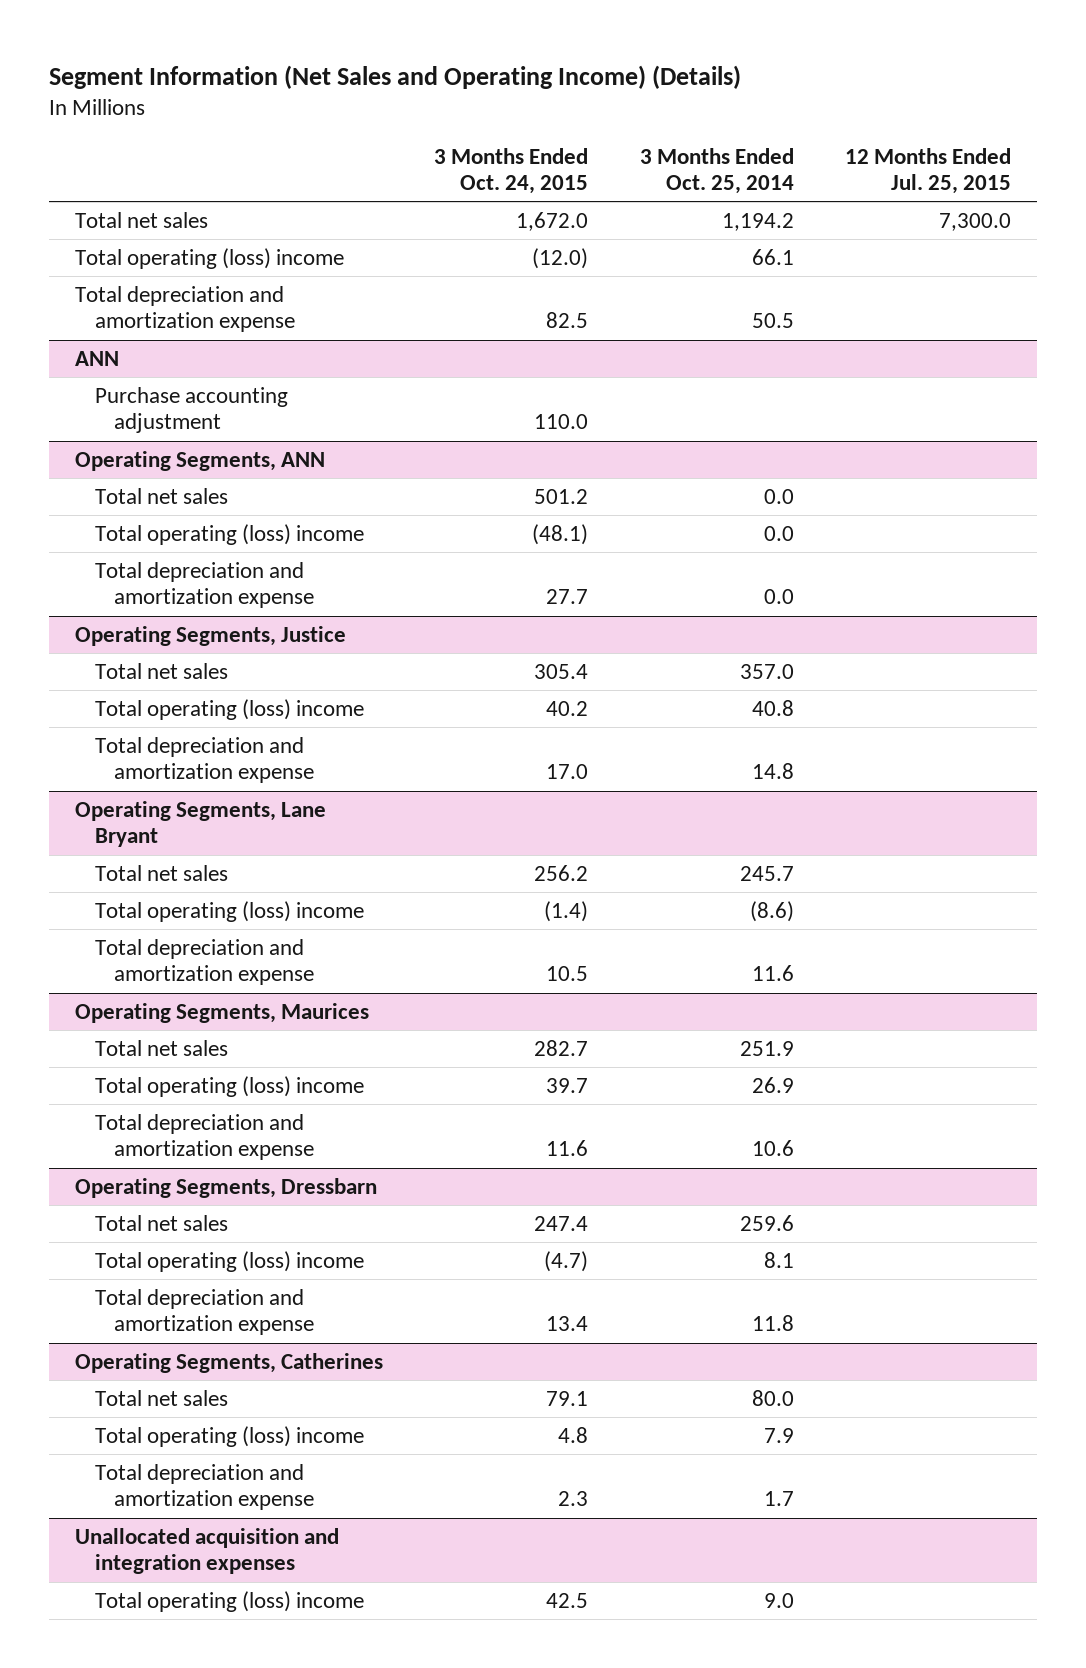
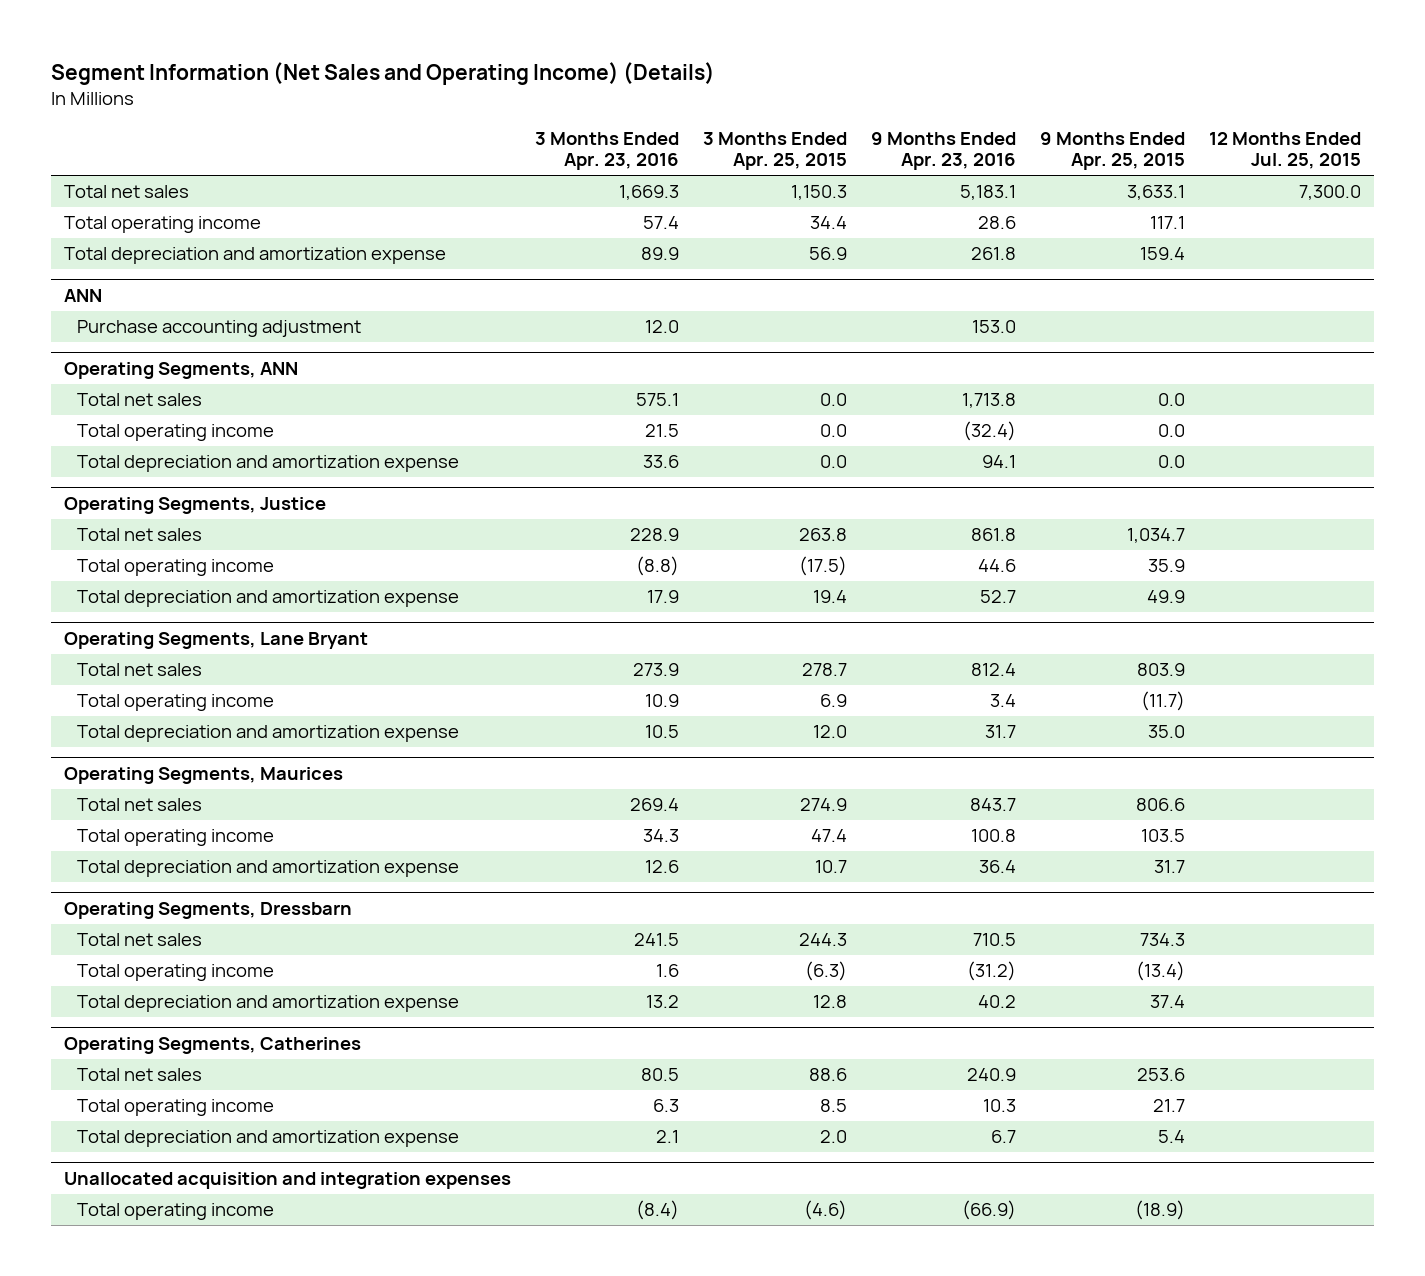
[434,147,589,195] 3 Months Ended Oct. 24, 2015 -> none
[639,147,794,195] 3 Months Ended Oct. 25, 2014 -> none
none -> [534,132,679,171] 3 Months Ended Apr. 23, 2016
none -> [702,132,847,171] 3 Months Ended Apr. 25, 2015
none -> [871,132,1017,171] 9 Months Ended Apr. 23, 2016
none -> [1040,132,1186,171] 9 Months Ended Apr. 25, 2015
[75,248,345,270] Total operating (loss) income -> [63,216,261,234] Total operating income
[94,524,364,546] Total operating (loss) income -> [76,424,274,442] Total operating income
[94,699,364,721] Total operating (loss) income -> [76,559,274,577] Total operating income
[94,901,364,923] Total operating (loss) income -> [76,694,274,712] Total operating income
[94,1076,364,1098] Total operating (loss) income -> [76,829,274,847] Total operating income
[94,1251,364,1273] Total operating (loss) income -> [76,964,274,982] Total operating income
[94,1426,364,1448] Total operating (loss) income -> [76,1099,274,1117] Total operating income
[94,1591,364,1613] Total operating (loss) income -> [76,1203,274,1221] Total operating income

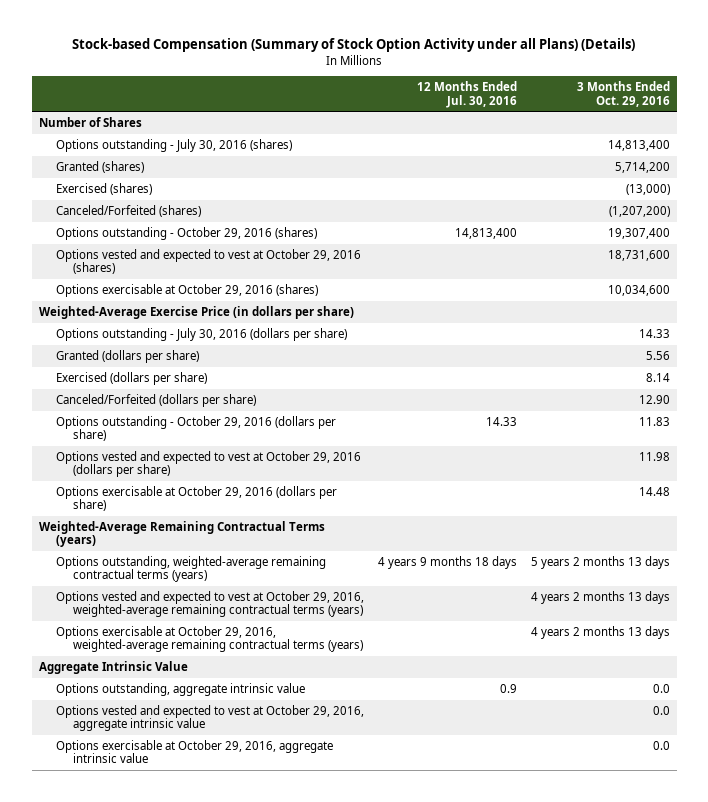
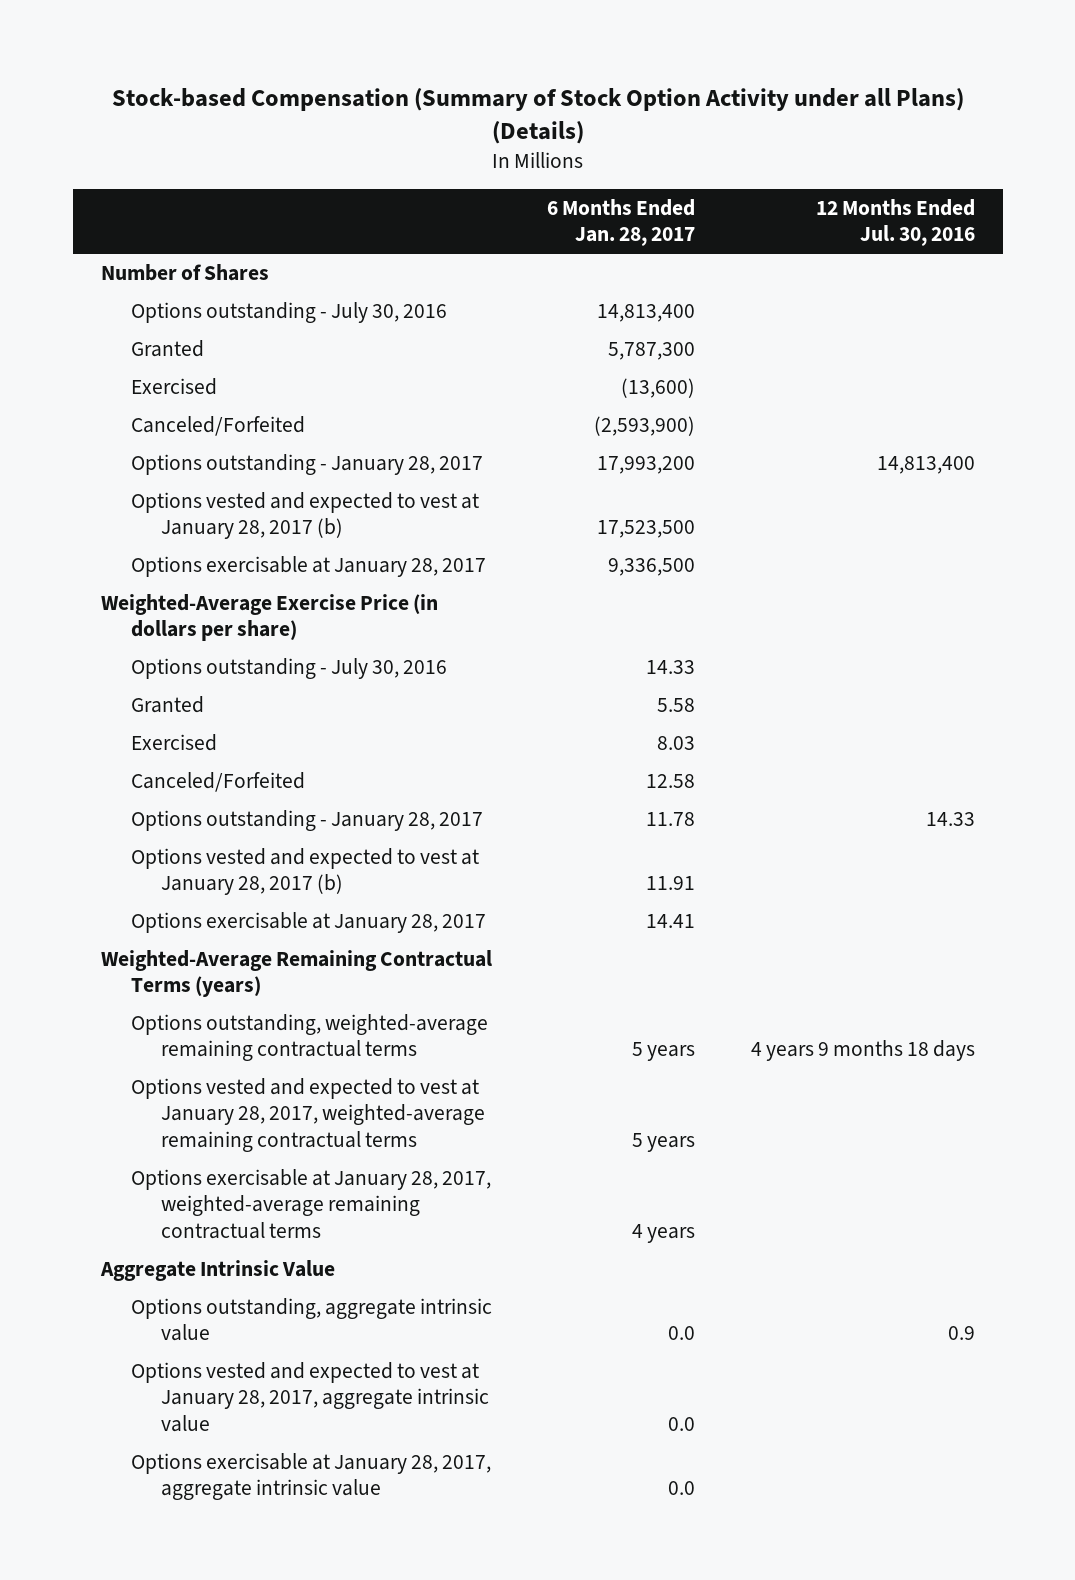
[576,81,670,107] 3 Months Ended Oct. 29, 2016 -> none
none -> [547,199,696,247] 6 Months Ended Jan. 28, 2017
[55,139,292,153] Options outstanding - July 30, 2016 (shares) -> [130,302,447,324] Options outstanding - July 30, 2016
[55,161,144,174] Granted (shares) -> [130,340,204,358] Granted
[55,183,152,196] Exercised (shares) -> [130,378,217,396] Exercised
[55,205,201,218] Canceled/Forfeited (shares) -> [130,416,305,437] Canceled/Forfeited
[55,227,317,241] Options outstanding - October 29, 2016 (shares) -> [130,454,483,476] Options outstanding - January 28, 2017
[55,249,361,275] Options vested and expected to vest at October 29, 2016 (shares) -> [130,492,479,540] Options vested and expected to vest at January 28, 2017 (b)
[55,284,318,298] Options exercisable at October 29, 2016 (shares) -> [130,556,486,578] Options exercisable at January 28, 2017
[55,328,347,342] Options outstanding - July 30, 2016 (dollars per share) -> [130,658,447,680] Options outstanding - July 30, 2016
[55,350,199,364] Granted (dollars per share) -> [130,696,204,714] Granted
[55,372,207,386] Exercised (dollars per share) -> [130,734,217,752] Exercised
[55,394,256,408] Canceled/Forfeited (dollars per share) -> [130,772,305,793] Canceled/Forfeited
[55,416,336,442] Options outstanding - October 29, 2016 (dollars per share) -> [130,810,483,832] Options outstanding - January 28, 2017
[55,451,361,478] Options vested and expected to vest at October 29, 2016 (dollars per share) -> [130,848,479,896] Options vested and expected to vest at January 28, 2017 (b)
[55,486,337,512] Options exercisable at October 29, 2016 (dollars per share) -> [130,912,486,934] Options exercisable at January 28, 2017
[55,556,326,583] Options outstanding, weighted-average remaining contractual terms (years) -> [130,1014,488,1062] Options outstanding, weighted-average remaining contractual terms
[55,591,364,618] Options vested and expected to vest at October 29, 2016, weighted-average remaining contractual terms (years) -> [130,1078,485,1152] Options vested and expected to vest at January 28, 2017, weighted-average remaining contractual terms
[55,626,364,653] Options exercisable at October 29, 2016, weighted-average remaining contractual terms (years) -> [130,1169,491,1239] Options exercisable at January 28, 2017, weighted-average remaining contractual terms
[55,705,364,732] Options vested and expected to vest at October 29, 2016, aggregate intrinsic value -> [130,1362,489,1432] Options vested and expected to vest at January 28, 2017, aggregate intrinsic value
[55,740,333,764] Options exercisable at October 29, 2016, aggregate intrinsic value -> [130,1453,491,1501] Options exercisable at January 28, 2017, aggregate intrinsic value

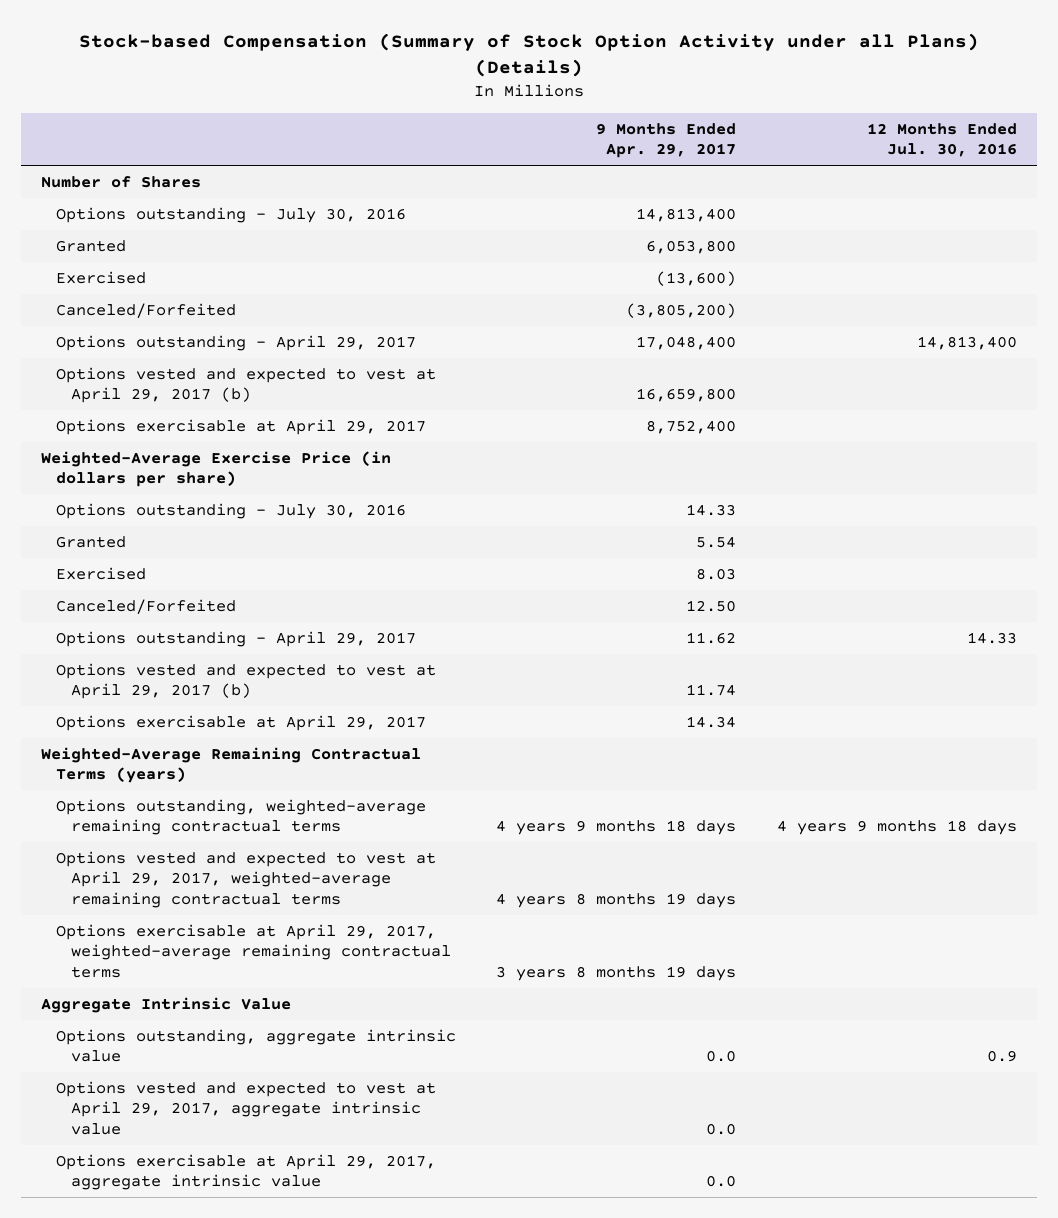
[547,199,696,247] 6 Months Ended Jan. 28, 2017 -> none
none -> [596,122,737,159] 9 Months Ended Apr. 29, 2017
[130,454,483,476] Options outstanding - January 28, 2017 -> [55,334,416,351] Options outstanding - April 29, 2017
[130,492,479,540] Options vested and expected to vest at January 28, 2017 (b) -> [55,366,436,404] Options vested and expected to vest at April 29, 2017 (b)
[130,556,486,578] Options exercisable at January 28, 2017 -> [55,418,426,435] Options exercisable at April 29, 2017
[130,810,483,832] Options outstanding - January 28, 2017 -> [55,630,416,647] Options outstanding - April 29, 2017
[130,848,479,896] Options vested and expected to vest at January 28, 2017 (b) -> [55,662,436,700] Options vested and expected to vest at April 29, 2017 (b)
[130,912,486,934] Options exercisable at January 28, 2017 -> [55,714,426,731] Options exercisable at April 29, 2017
[130,1078,485,1152] Options vested and expected to vest at January 28, 2017, weighted-average remaining contractual terms -> [55,850,436,908] Options vested and expected to vest at April 29, 2017, weighted-average remaining contractual terms
[130,1169,491,1239] Options exercisable at January 28, 2017, weighted-average remaining contractual terms -> [55,923,451,978] Options exercisable at April 29, 2017, weighted-average remaining contractual terms
[130,1362,489,1432] Options vested and expected to vest at January 28, 2017, aggregate intrinsic value -> [55,1080,436,1135] Options vested and expected to vest at April 29, 2017, aggregate intrinsic value
[130,1453,491,1501] Options exercisable at January 28, 2017, aggregate intrinsic value -> [55,1153,436,1191] Options exercisable at April 29, 2017, aggregate intrinsic value

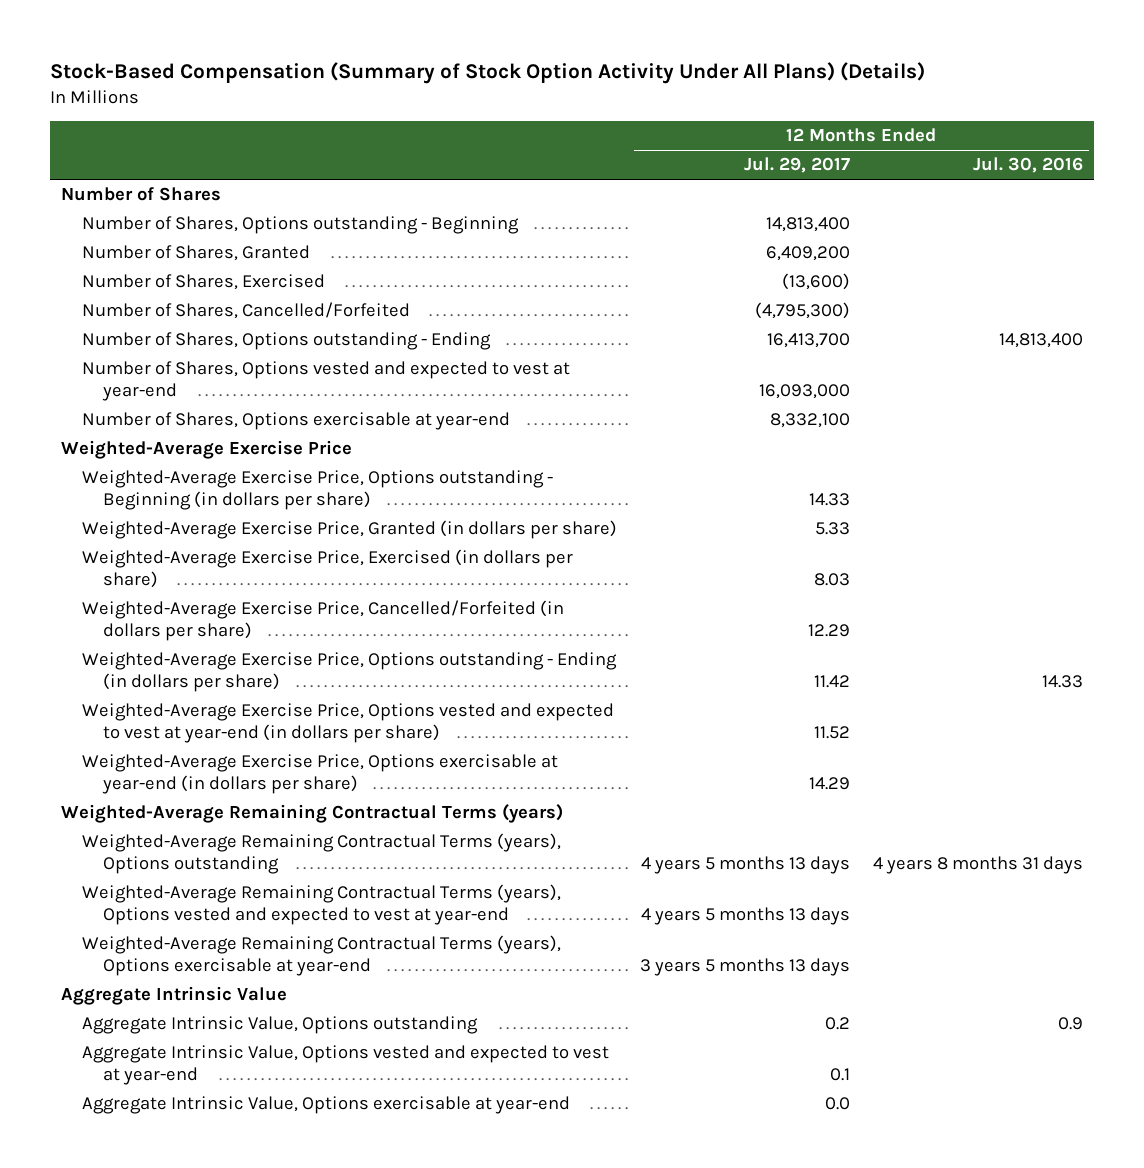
[78,32,979,78] Stock-based Compensation (Summary of Stock Option Activity under all Plans) (Details) -> [49,62,925,85] Stock-Based Compensation (Summary of Stock Option Activity Under All Plans) (Details)
[596,122,737,159] 9 Months Ended Apr. 29, 2017 -> none
none -> [743,157,850,174] Jul. 29, 2017
[55,239,126,252] Granted -> none
[55,206,406,223] Options outstanding - July 30, 2016 -> [81,216,519,235] Number of Shares, Options outstanding - Beginning
none -> [81,245,310,262] Number of Shares, Granted
[55,270,146,284] Exercised -> [81,274,325,291] Number of Shares, Exercised
[55,302,236,318] Canceled/Forfeited -> [81,302,410,320] Number of Shares, Cancelled/Forfeited
[55,334,416,351] Options outstanding - April 29, 2017 -> [81,332,491,351] Number of Shares, Options outstanding - Ending
[55,366,436,404] Options vested and expected to vest at April 29, 2017 (b) -> [81,361,570,402] Number of Shares, Options vested and expected to vest at year-end
[55,418,426,435] Options exercisable at April 29, 2017 -> [81,412,510,431] Number of Shares, Options exercisable at year-end
[40,450,391,488] Weighted-Average Exercise Price (in dollars per share) -> [61,440,353,460] Weighted-Average Exercise Price
[55,502,406,519] Options outstanding - July 30, 2016 -> [81,470,553,511] Weighted-Average Exercise Price, Options outstanding - Beginning (in dollars per share)
[55,535,126,548] Granted -> [81,520,617,540] Weighted-Average Exercise Price, Granted (in dollars per share)
[55,566,146,580] Exercised -> [81,549,573,589] Weighted-Average Exercise Price, Exercised (in dollars per share)
[55,598,236,614] Canceled/Forfeited -> [81,600,564,642] Weighted-Average Exercise Price, Cancelled/Forfeited (in dollars per share)
[55,630,416,647] Options outstanding - April 29, 2017 -> [81,652,617,693] Weighted-Average Exercise Price, Options outstanding - Ending (in dollars per share)
[55,662,436,700] Options vested and expected to vest at April 29, 2017 (b) -> [81,703,614,744] Weighted-Average Exercise Price, Options vested and expected to vest at year-end (in dollars per share)
[55,714,426,731] Options exercisable at April 29, 2017 -> [81,754,558,795] Weighted-Average Exercise Price, Options exercisable at year-end (in dollars per share)
[55,798,426,836] Options outstanding, weighted-average remaining contractual terms -> [81,833,561,875] Weighted-Average Remaining Contractual Terms (years), Options outstanding
[776,820,1017,836] 4 years 9 months 18 days -> [872,856,1083,875] 4 years 8 months 31 days
[55,850,436,908] Options vested and expected to vest at April 29, 2017, weighted-average remaining contractual terms -> [81,884,561,926] Weighted-Average Remaining Contractual Terms (years), Options vested and expected to vest at year-end
[55,923,451,978] Options exercisable at April 29, 2017, weighted-average remaining contractual terms -> [81,935,561,977] Weighted-Average Remaining Contractual Terms (years), Options exercisable at year-end
[55,1028,456,1063] Options outstanding, aggregate intrinsic value -> [81,1016,478,1035] Aggregate Intrinsic Value, Options outstanding
[55,1080,436,1135] Options vested and expected to vest at April 29, 2017, aggregate intrinsic value -> [81,1045,609,1086] Aggregate Intrinsic Value, Options vested and expected to vest at year-end
[55,1153,436,1191] Options exercisable at April 29, 2017, aggregate intrinsic value -> [81,1096,570,1115] Aggregate Intrinsic Value, Options exercisable at year-end

